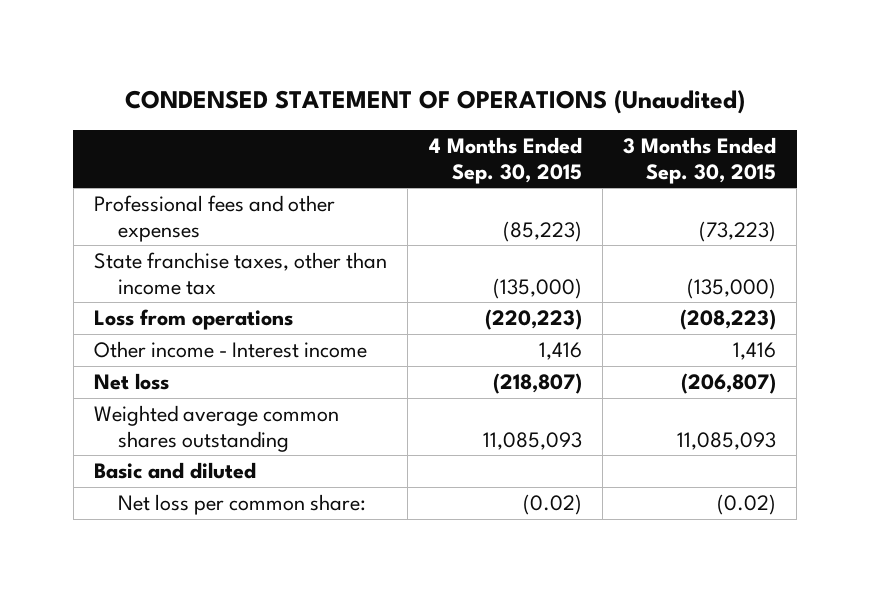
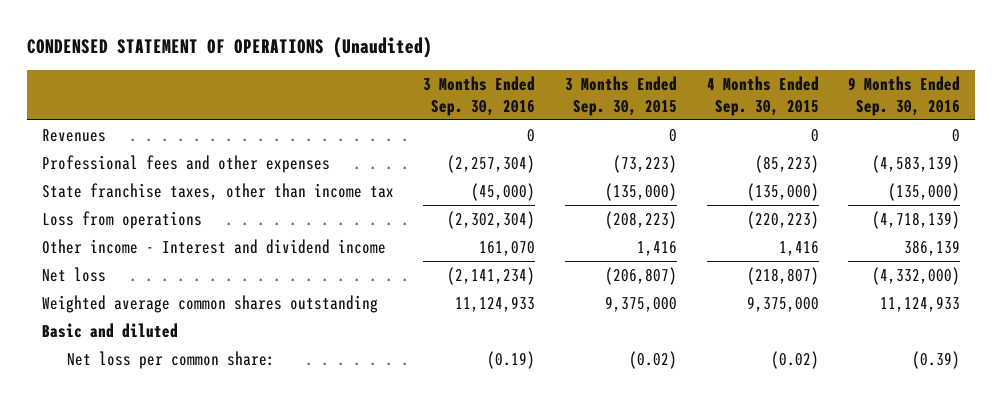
none -> [423,76,536,116] 3 Months Ended Sep. 30, 2016
none -> [848,76,961,116] 9 Months Ended Sep. 30, 2016
none -> [41,129,106,143] Revenues
[94,341,368,359] Other income - Interest income -> [41,239,386,255] Other income - Interest and dividend income
[482,431,582,450] 11,085,093 -> [746,296,819,313] 9,375,000
[676,431,776,450] 11,085,093 -> [605,296,678,313] 9,375,000

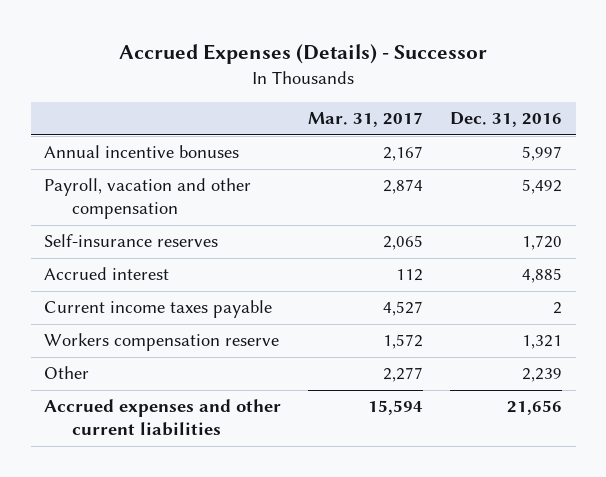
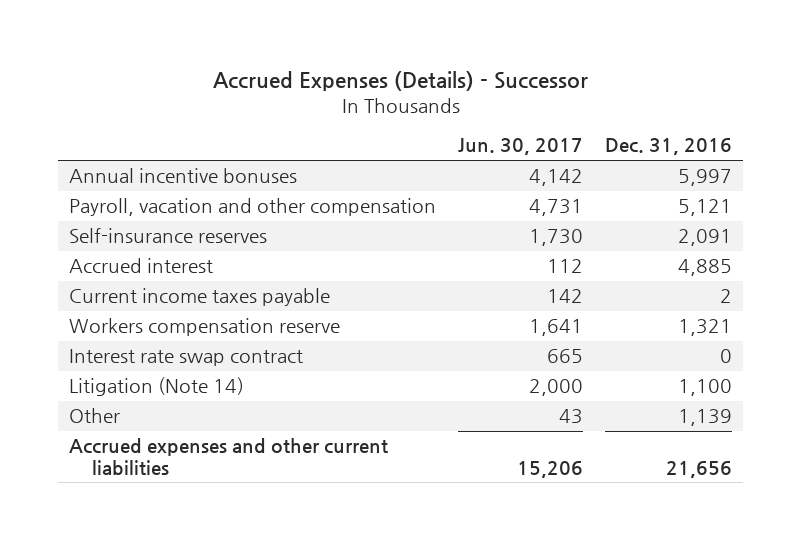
[308,112,424,128] Mar. 31, 2017 -> none
none -> [458,138,584,156] Jun. 30, 2017
[522,179,563,195] 5,492 -> [678,199,733,217] 5,121
[522,235,563,251] 1,720 -> [678,229,733,247] 2,091
none -> [69,349,304,367] Interest rate swap contract
none -> [69,377,245,397] Litigation (Note 14)
[522,368,563,383] 2,239 -> [678,409,733,427] 1,139

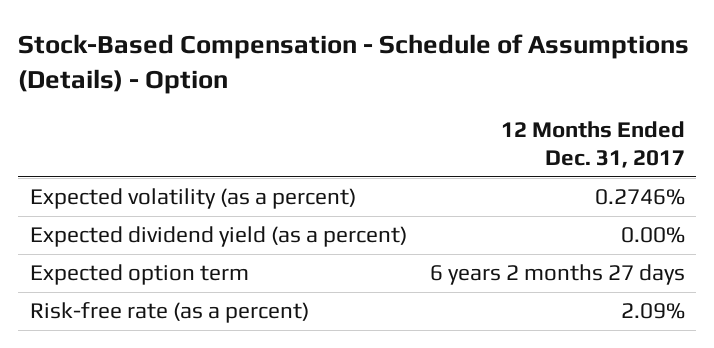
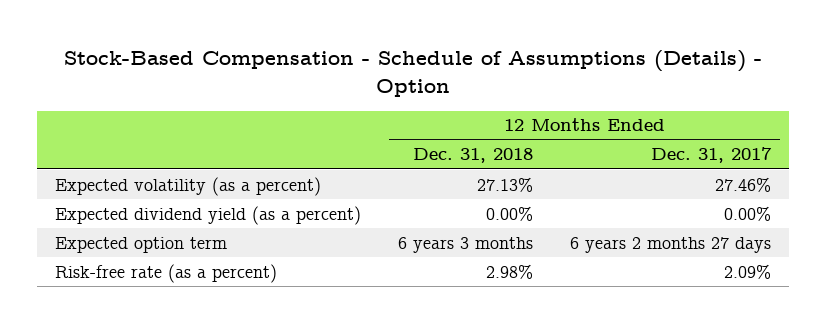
none -> [413,148,534,164] Dec. 31, 2018
[594,189,685,206] 0.2746% -> [714,176,771,192] 27.46%

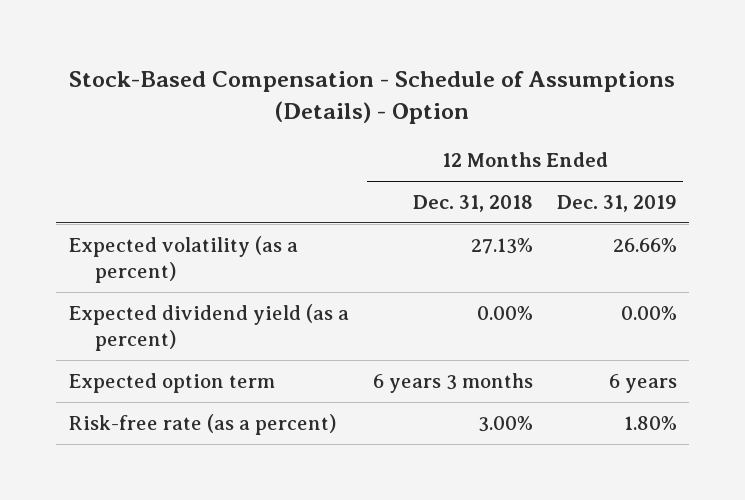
[650,147,772,164] Dec. 31, 2017 -> none
none -> [557,194,678,212] Dec. 31, 2019
[486,263,534,279] 2.98% -> [477,415,533,432] 3.00%

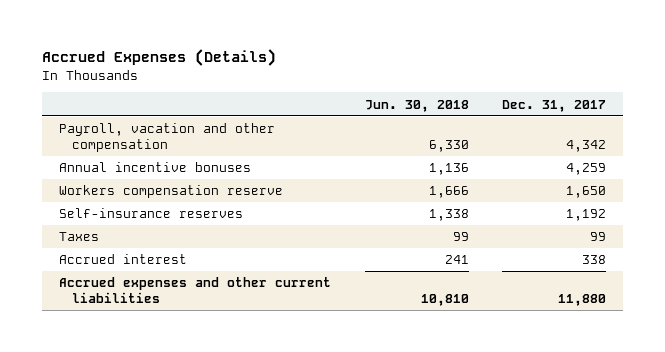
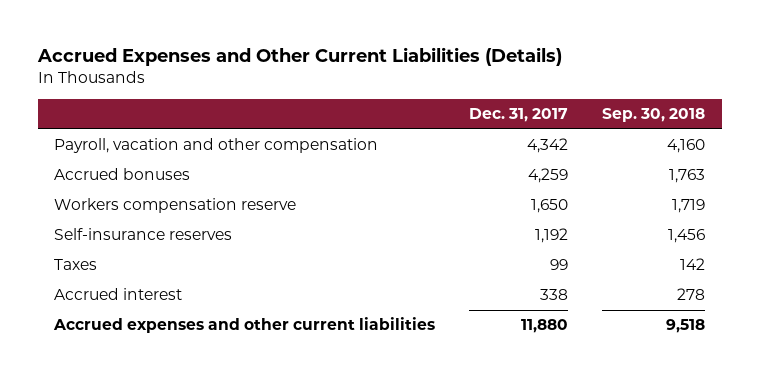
[41,49,276,67] Accrued Expenses (Details) -> [36,46,562,66] Accrued Expenses and Other Current Liabilities (Details)
[364,99,469,112] Jun. 30, 2018 -> none
none -> [601,108,705,123] Sep. 30, 2018
[58,162,251,173] Annual incentive bonuses -> [54,168,191,181] Accrued bonuses

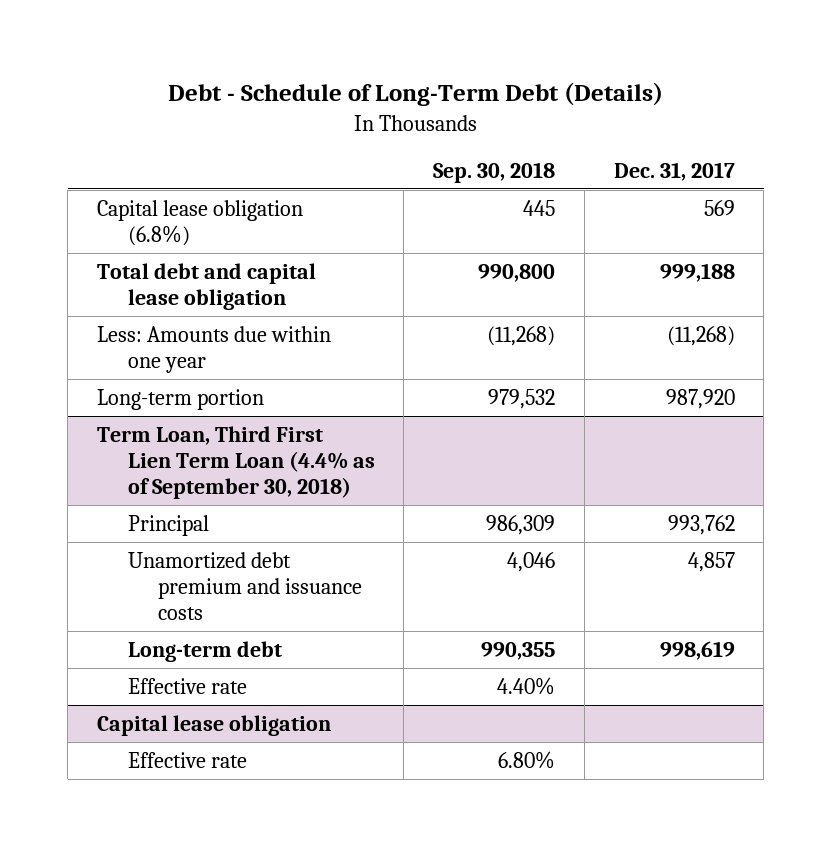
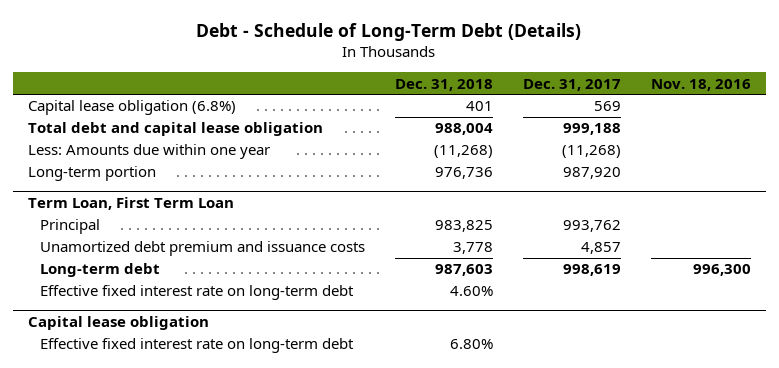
[433,161,556,183] Sep. 30, 2018 -> none
none -> [395,78,494,91] Dec. 31, 2018
none -> [650,78,751,91] Nov. 18, 2016
[96,425,375,500] Term Loan, Third First Lien Term Loan (4.4% as of September 30, 2018) -> none
none -> [27,197,234,211] Term Loan, First Term Loan
[127,677,247,694] Effective rate -> [40,285,355,301] Effective fixed interest rate on long-term debt
[127,751,247,768] Effective rate -> [40,338,355,354] Effective fixed interest rate on long-term debt

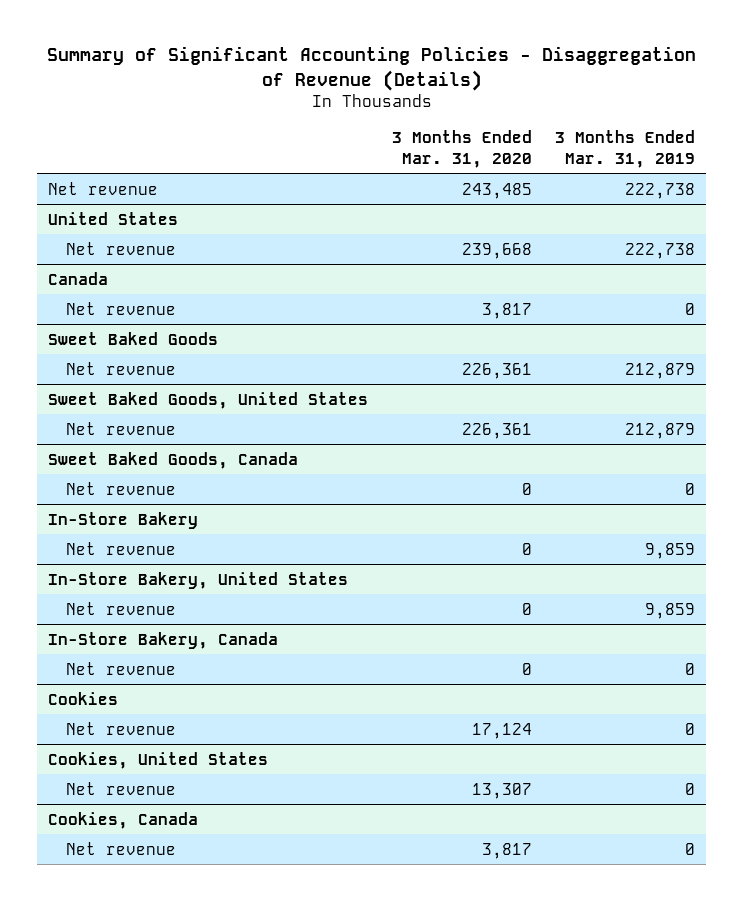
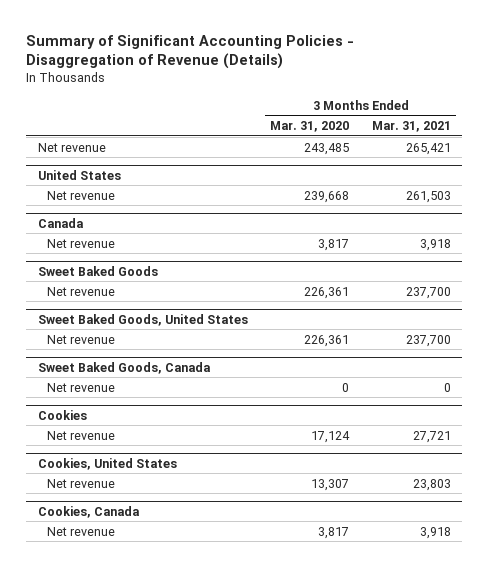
[554,130,695,168] 3 Months Ended Mar. 31, 2019 -> none
none -> [371,121,451,133] Mar. 31, 2021
[48,511,199,529] In-Store Bakery -> none
[65,541,176,555] Net revenue -> none
[48,571,349,589] In-Store Bakery, United States -> none
[65,601,176,615] Net revenue -> none
[48,631,279,649] In-Store Bakery, Canada -> none
[65,661,176,675] Net revenue -> none

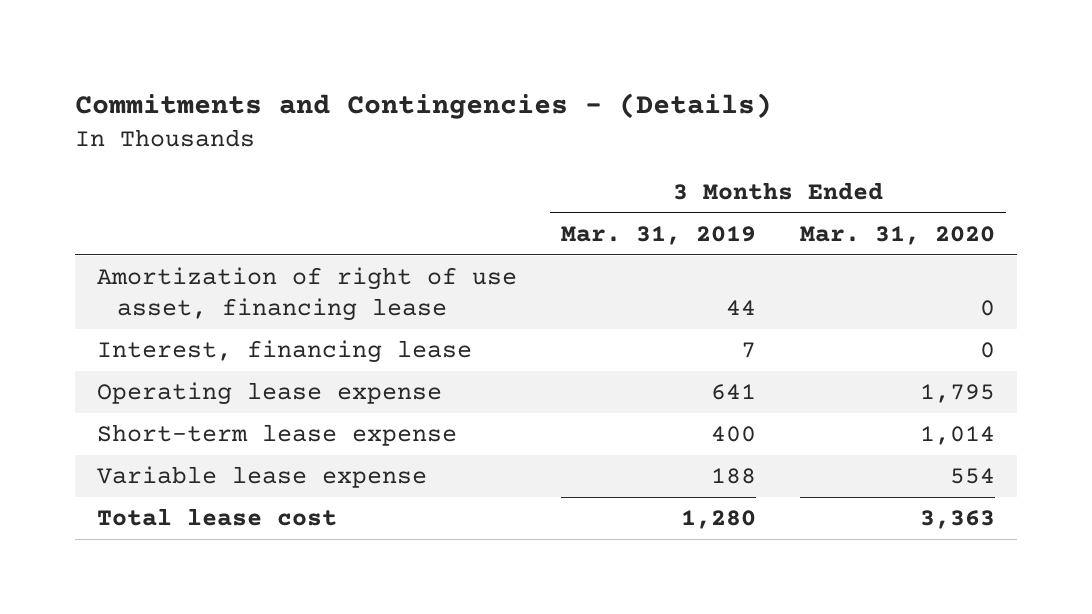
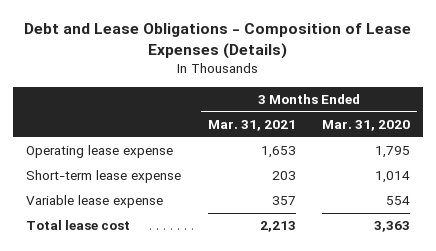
[74,92,772,119] Commitments and Contingencies - (Details) -> [24,23,412,60] Debt and Lease Obligations - Composition of Lease Expenses (Details)
[560,225,756,245] Mar. 31, 2019 -> none
none -> [207,120,296,132] Mar. 31, 2021
[96,267,517,322] Amortization of right of use asset, financing lease -> none
[96,340,472,364] Interest, financing lease -> none

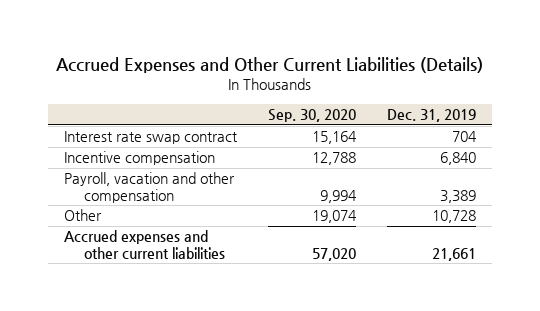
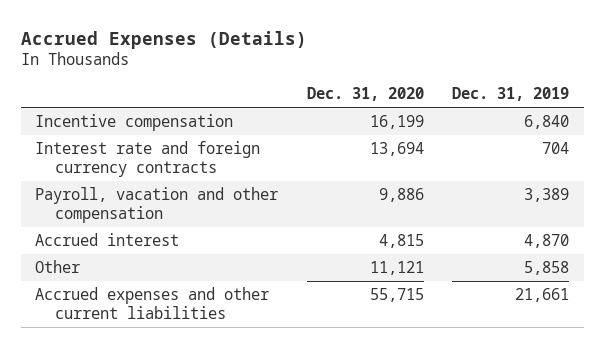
[56,57,484,74] Accrued Expenses and Other Current Liabilities (Details) -> [20,30,307,49] Accrued Expenses (Details)
[268,108,357,122] Sep. 30, 2020 -> none
none -> [306,87,424,102] Dec. 31, 2020
[63,131,238,145] Interest rate swap contract -> none
none -> [35,140,261,177] Interest rate and foreign currency contracts
none -> [35,232,180,246] Accrued interest
[432,210,477,224] 10,728 -> [524,260,570,275] 5,858

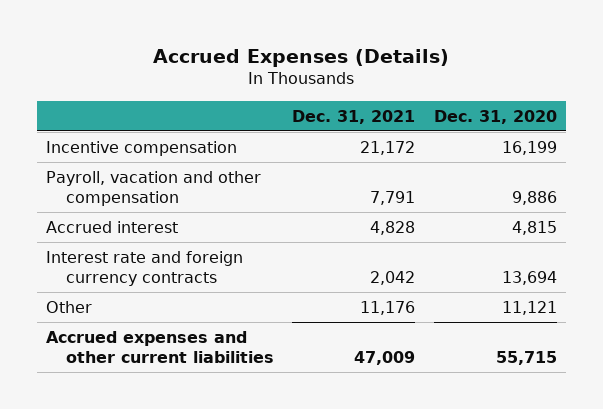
[452,87,570,102] Dec. 31, 2019 -> none
none -> [292,109,416,124] Dec. 31, 2021
[35,140,261,177] Interest rate and foreign currency contracts -> [46,250,244,287] Interest rate and foreign currency contracts

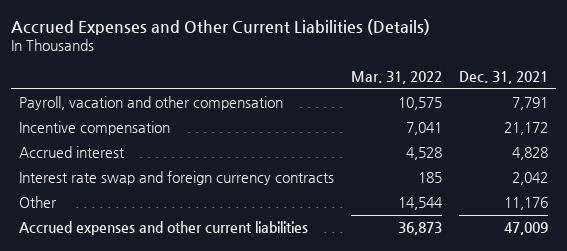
[153,48,450,67] Accrued Expenses (Details) -> [10,18,430,35] Accrued Expenses and Other Current Liabilities (Details)
[433,109,557,124] Dec. 31, 2020 -> none
none -> [350,70,442,84] Mar. 31, 2022
[46,140,238,156] Incentive compensation -> [19,121,171,136] Incentive compensation
[46,250,244,287] Interest rate and foreign currency contracts -> [19,171,335,186] Interest rate swap and foreign currency contracts

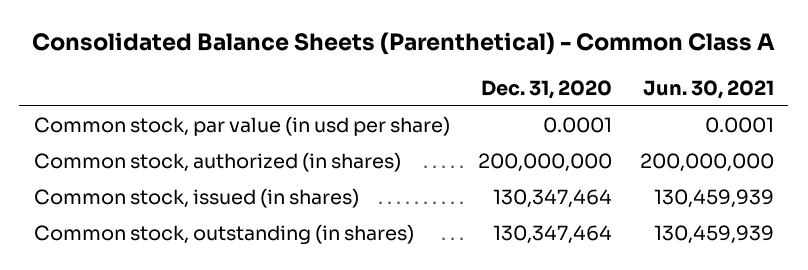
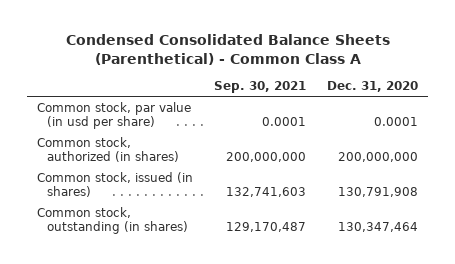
[31,31,775,55] Consolidated Balance Sheets (Parenthetical) - Common Class A -> [65,34,390,65] Condensed Consolidated Balance Sheets (Parenthetical) - Common Class A
[643,79,775,99] Jun. 30, 2021 -> none
none -> [214,81,307,94] Sep. 30, 2021
[492,189,612,209] 130,347,464 -> [337,186,418,197] 130,791,908

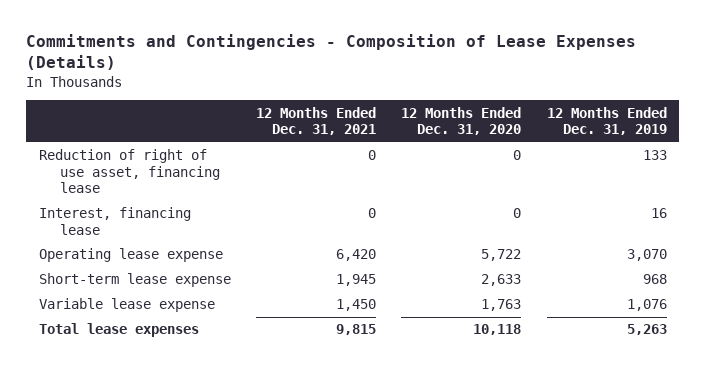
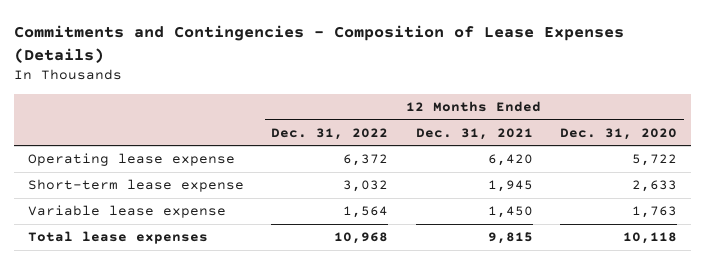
[546,106,667,136] 12 Months Ended Dec. 31, 2019 -> none
none -> [271,127,389,140] Dec. 31, 2022
[38,149,220,194] Reduction of right of use asset, financing lease -> none
[38,207,191,235] Interest, financing lease -> none

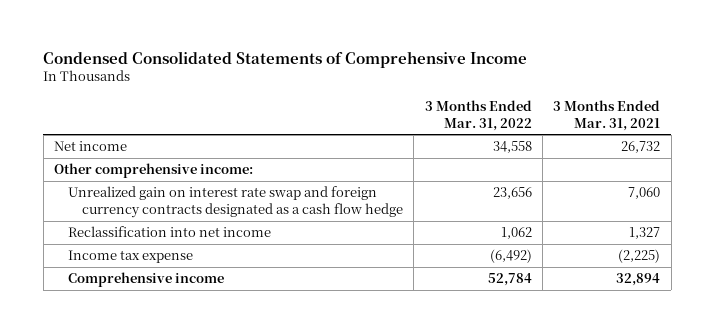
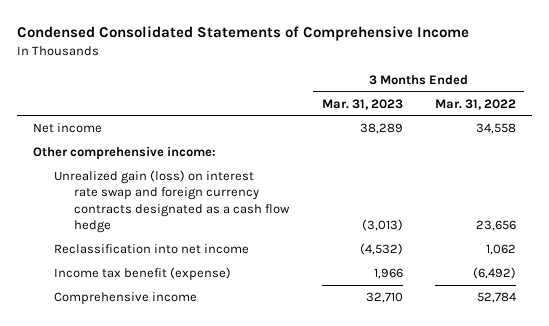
[553,99,661,131] 3 Months Ended Mar. 31, 2021 -> none
none -> [321,98,403,110] Mar. 31, 2023
[68,186,403,219] Unrealized gain on interest rate swap and foreign currency contracts designated as a cash flow hedge -> [53,170,291,234] Unrealized gain (loss) on interest rate swap and foreign currency contracts designated as a cash flow hedge
[68,250,194,264] Income tax expense -> [53,267,231,282] Income tax benefit (expense)

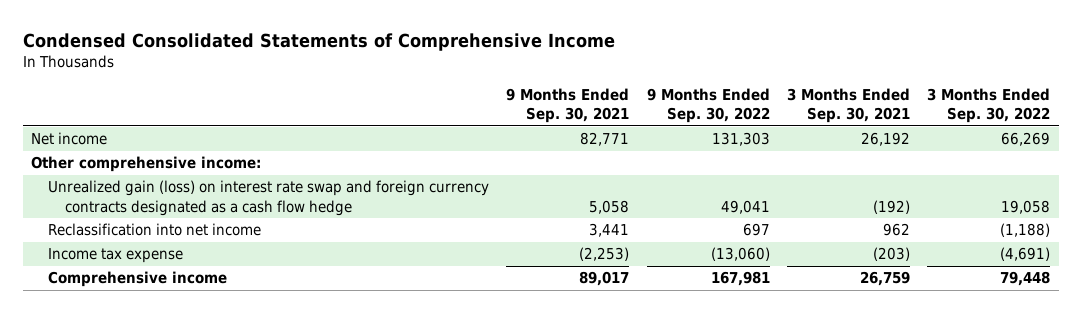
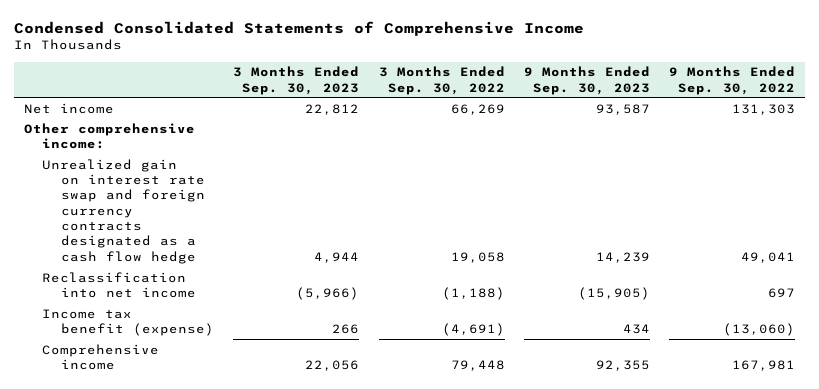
[506,87,630,124] 9 Months Ended Sep. 30, 2021 -> none
[786,87,910,124] 3 Months Ended Sep. 30, 2021 -> none
none -> [233,66,360,95] 3 Months Ended Sep. 30, 2023
none -> [523,66,650,95] 9 Months Ended Sep. 30, 2023
[48,180,490,217] Unrealized gain (loss) on interest rate swap and foreign currency contracts designated as a cash flow hedge -> [42,158,205,264] Unrealized gain on interest rate swap and foreign currency contracts designated as a cash flow hedge
[48,248,184,264] Income tax expense -> [42,308,214,336] Income tax benefit (expense)

